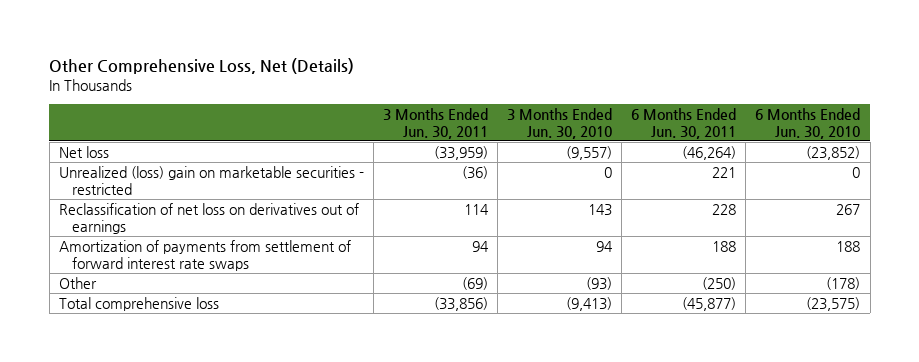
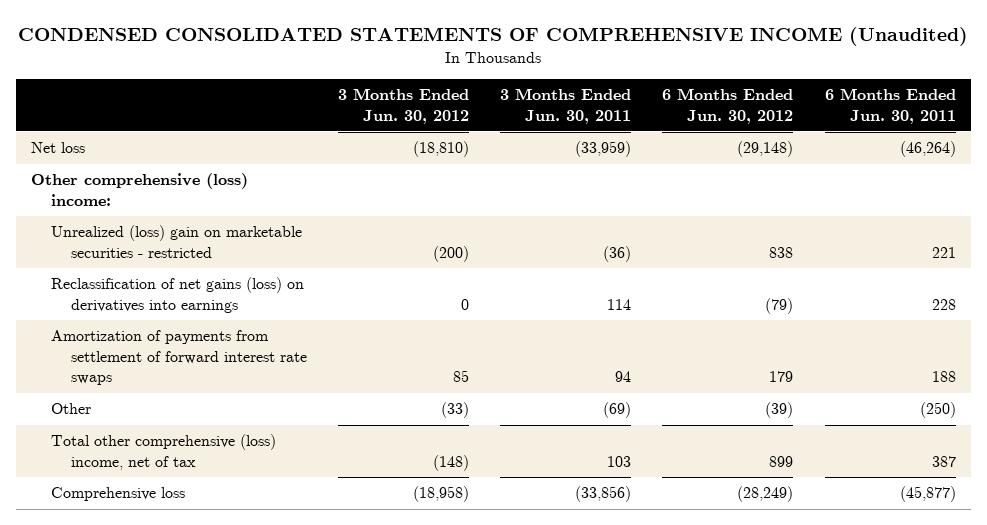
[49,57,355,74] Other Comprehensive Loss, Net (Details) -> [18,26,969,46] CONDENSED CONSOLIDATED STATEMENTS OF COMPREHENSIVE INCOME (Unaudited)
[507,107,613,139] 3 Months Ended Jun. 30, 2010 -> none
[755,107,861,139] 6 Months Ended Jun. 30, 2010 -> none
none -> [337,88,469,124] 3 Months Ended Jun. 30, 2012
none -> [662,88,794,124] 6 Months Ended Jun. 30, 2012
none -> [31,173,249,206] Other comprehensive (loss) income:
[58,203,359,234] Reclassification of net loss on derivatives out of earnings -> [50,277,304,313] Reclassification of net gains (loss) on derivatives into earnings
[58,297,219,312] Total comprehensive loss -> [50,434,276,470] Total other comprehensive (loss) income, net of tax
[433,297,488,312] (33,856) -> [607,455,632,467] 103
[682,297,737,312] (45,877) -> [931,455,956,467] 387
none -> [50,487,185,502] Comprehensive loss

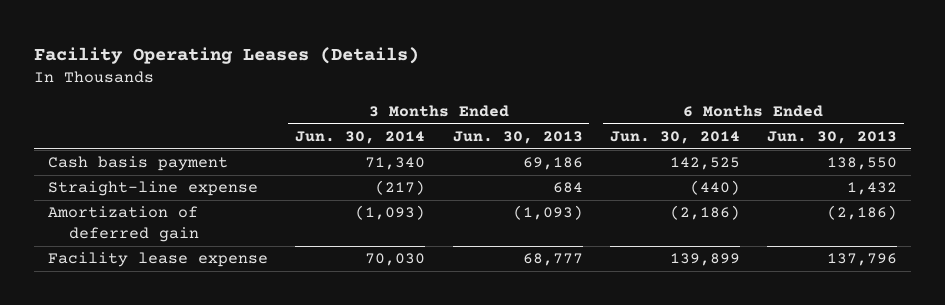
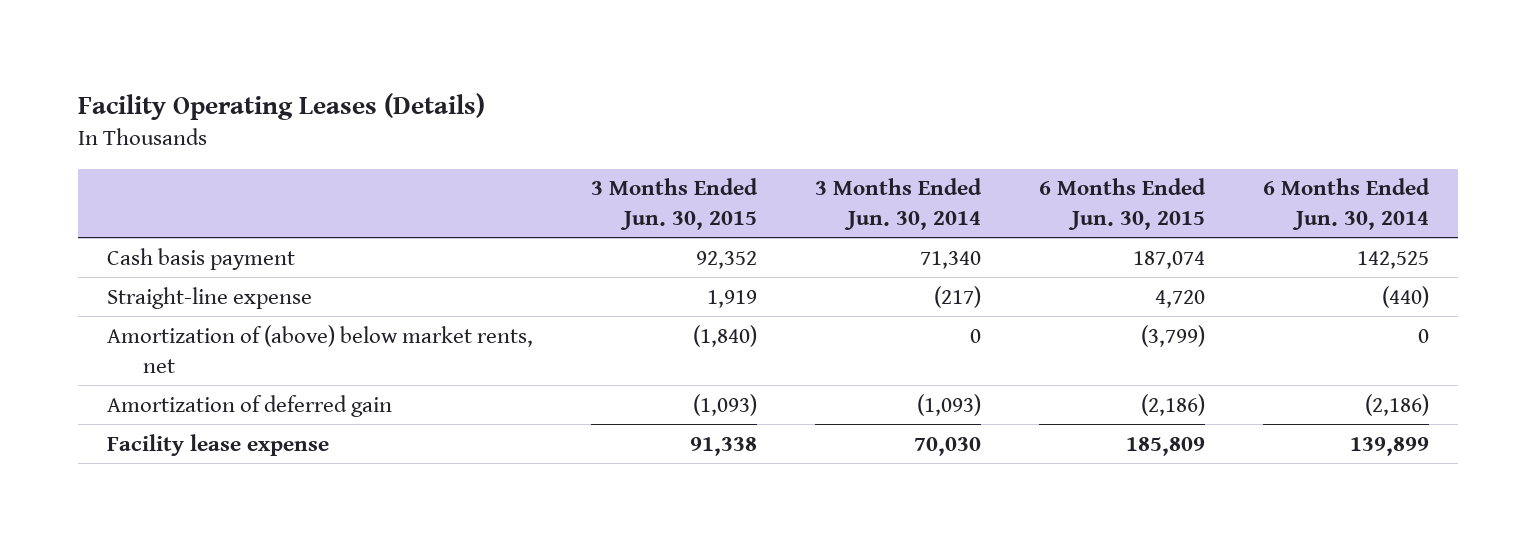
[452,130,583,144] Jun. 30, 2013 -> none
[767,130,898,144] Jun. 30, 2013 -> none
none -> [590,178,758,231] 3 Months Ended Jun. 30, 2015
none -> [1038,178,1206,231] 6 Months Ended Jun. 30, 2015
none -> [106,324,533,373] Amortization of (above) below market rents, net

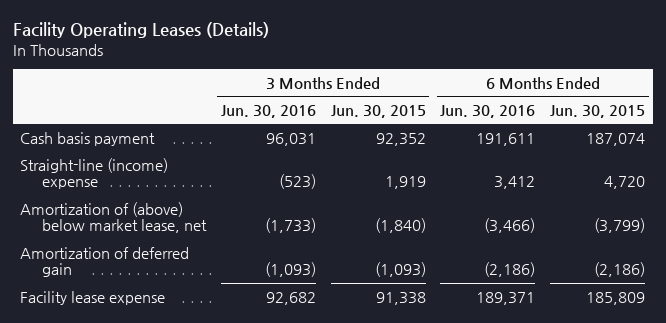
[814,178,982,231] 3 Months Ended Jun. 30, 2014 -> none
[1262,178,1430,231] 6 Months Ended Jun. 30, 2014 -> none
none -> [220,104,316,118] Jun. 30, 2016
none -> [440,104,536,118] Jun. 30, 2016
[106,286,312,309] Straight-line expense -> [20,157,169,190] Straight-line (income) expense
[106,324,533,373] Amortization of (above) below market rents, net -> [20,201,207,234] Amortization of (above) below market lease, net

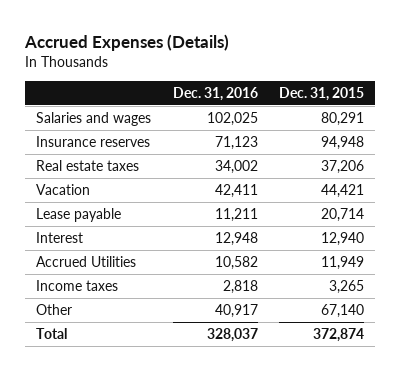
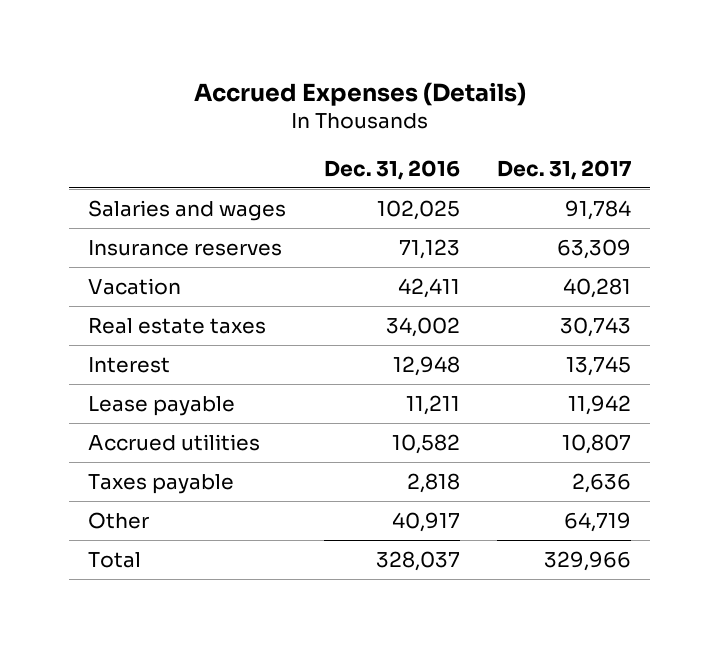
[279,87,365,102] Dec. 31, 2015 -> none
none -> [497,159,632,180] Dec. 31, 2017
[36,160,140,172] Real estate taxes -> [87,316,266,334] Real estate taxes
[36,208,122,223] Lease payable -> [87,395,235,416] Lease payable
[36,256,137,268] Accrued Utilities -> [87,433,260,451] Accrued utilities
[36,280,119,292] Income taxes -> [87,473,234,494] Taxes payable

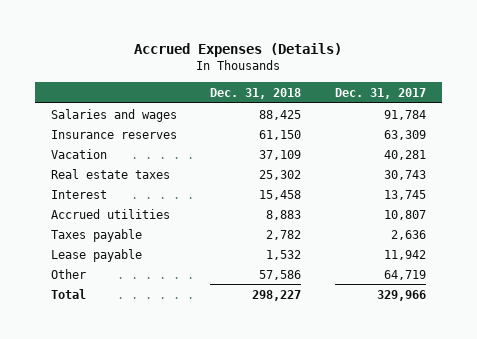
[323,159,460,180] Dec. 31, 2016 -> none
none -> [210,87,302,99] Dec. 31, 2018
[87,395,235,416] Lease payable -> [51,248,143,262] Lease payable

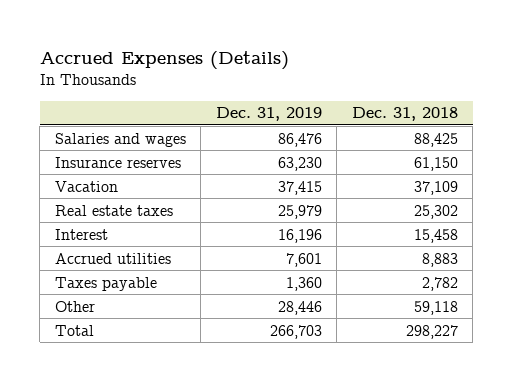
[334,87,426,99] Dec. 31, 2017 -> none
none -> [215,107,322,122] Dec. 31, 2019
[51,248,143,262] Lease payable -> none
[259,269,302,280] 57,586 -> [413,300,458,315] 59,118

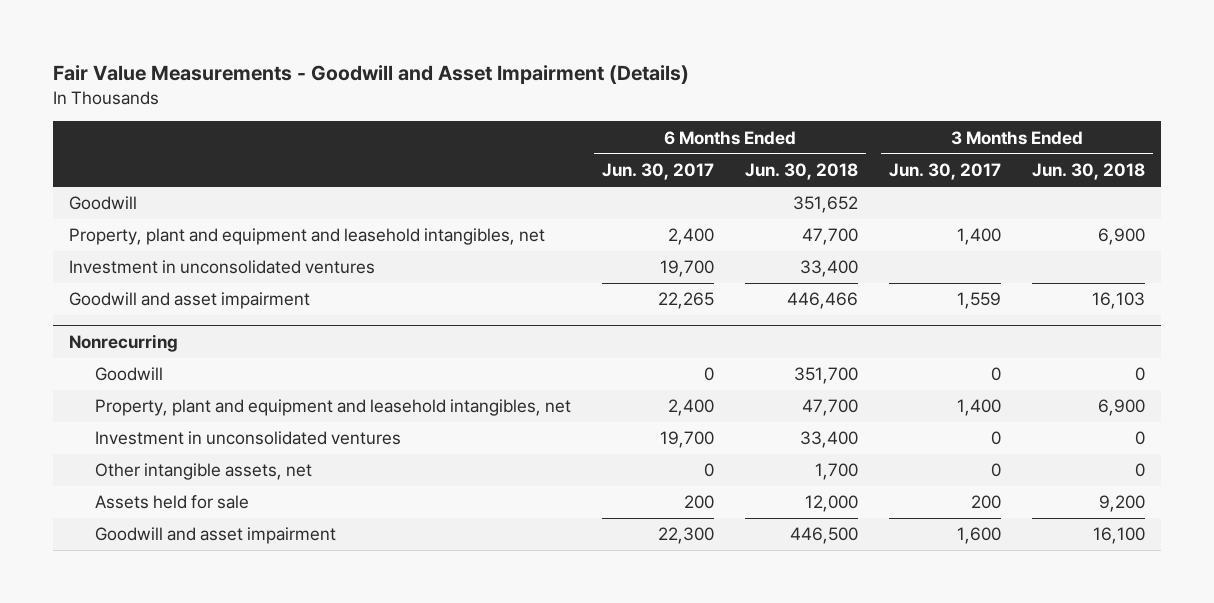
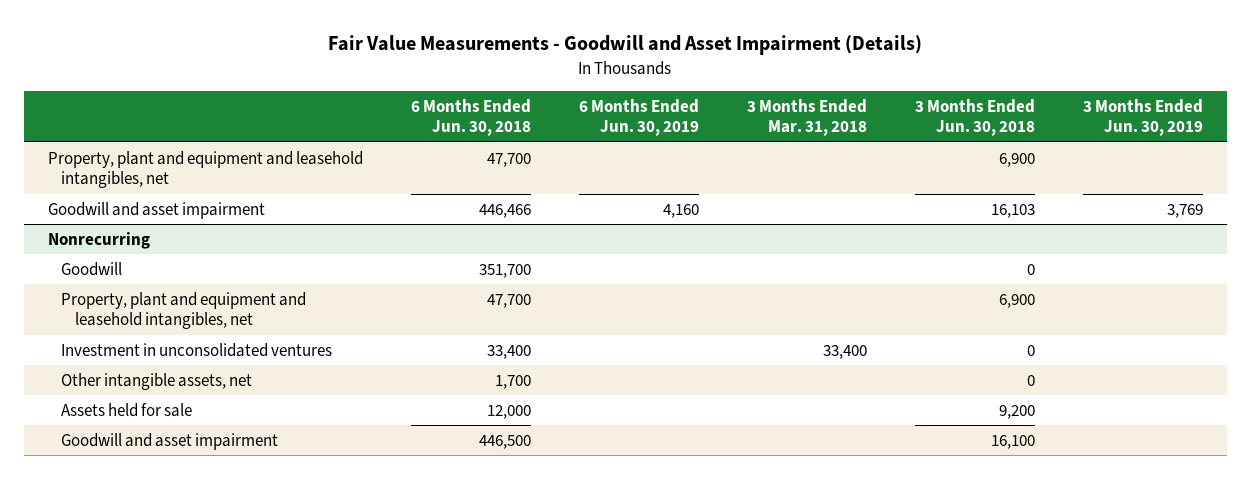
[601,163,714,181] Jun. 30, 2017 -> none
[889,163,1002,181] Jun. 30, 2017 -> none
none -> [578,98,699,137] 6 Months Ended Jun. 30, 2019
none -> [746,98,867,137] 3 Months Ended Mar. 31, 2018
none -> [1083,98,1204,137] 3 Months Ended Jun. 30, 2019
[68,196,137,211] Goodwill -> none
[68,260,375,275] Investment in unconsolidated ventures -> none

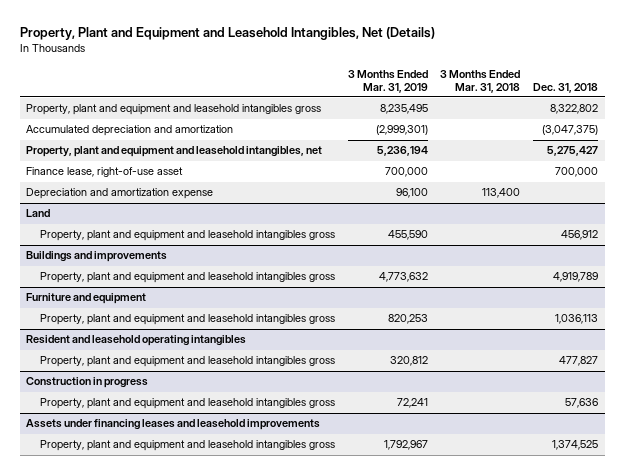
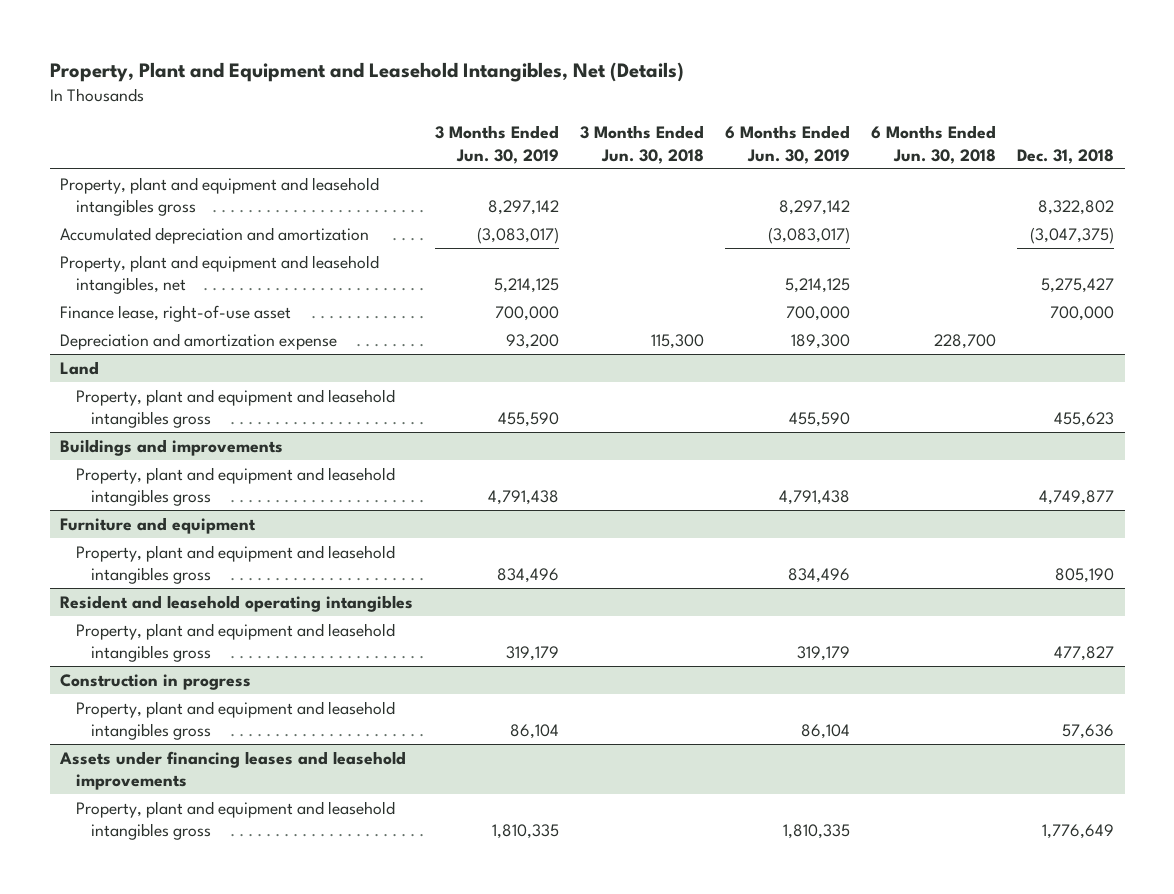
[347,69,428,93] 3 Months Ended Mar. 31, 2019 -> none
[440,69,521,93] 3 Months Ended Mar. 31, 2018 -> none
none -> [434,125,559,164] 3 Months Ended Jun. 30, 2019
none -> [579,125,704,164] 3 Months Ended Jun. 30, 2018
none -> [724,125,850,164] 6 Months Ended Jun. 30, 2019
none -> [870,125,996,164] 6 Months Ended Jun. 30, 2018
[561,230,599,241] 456,912 -> [1053,412,1114,428] 455,623
[553,272,599,283] 4,919,789 -> [1038,490,1114,506] 4,749,877
[555,314,599,325] 1,036,113 -> [1054,568,1114,584] 805,190
[552,440,599,451] 1,374,525 -> [1041,824,1114,840] 1,776,649

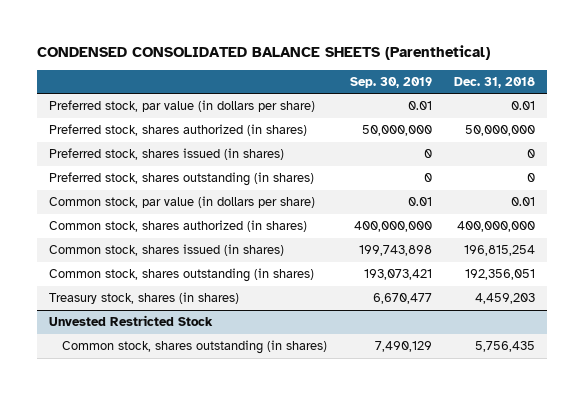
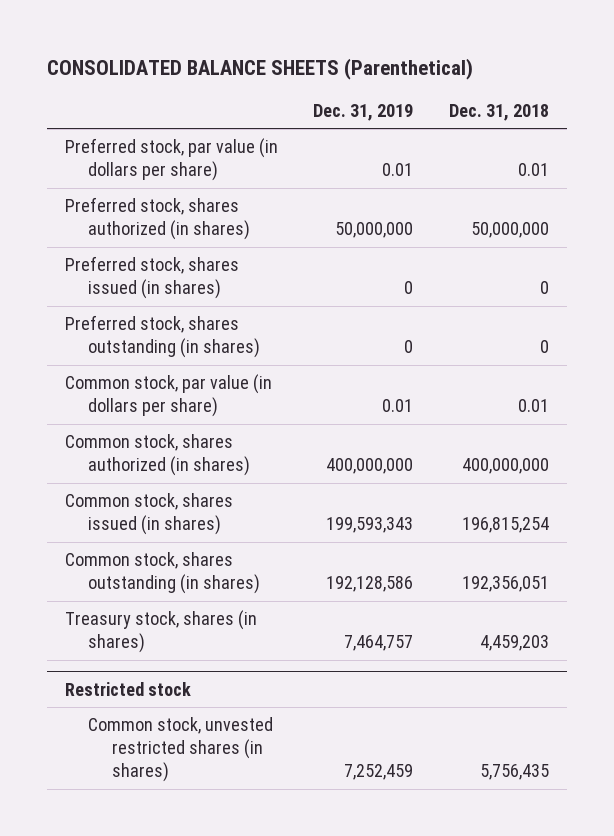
[37,45,491,61] CONDENSED CONSOLIDATED BALANCE SHEETS (Parenthetical) -> [46,57,473,80] CONSOLIDATED BALANCE SHEETS (Parenthetical)
[349,76,432,88] Sep. 30, 2019 -> none
none -> [313,103,414,121] Dec. 31, 2019
[48,315,213,327] Unvested Restricted Stock -> [64,681,191,696] Restricted stock
[61,340,327,355] Common stock, shares outstanding (in shares) -> [88,717,274,783] Common stock, unvested restricted shares (in shares)

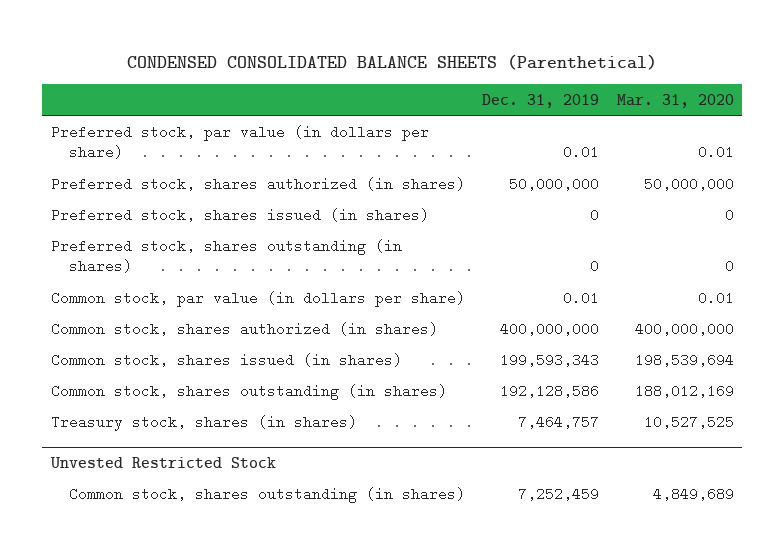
[46,57,473,80] CONSOLIDATED BALANCE SHEETS (Parenthetical) -> [127,53,658,70] CONDENSED CONSOLIDATED BALANCE SHEETS (Parenthetical)
[448,103,549,121] Dec. 31, 2018 -> none
none -> [616,93,734,108] Mar. 31, 2020
[64,681,191,696] Restricted stock -> [49,456,276,468] Unvested Restricted Stock
[88,717,274,783] Common stock, unvested restricted shares (in shares) -> [69,486,466,503] Common stock, shares outstanding (in shares)

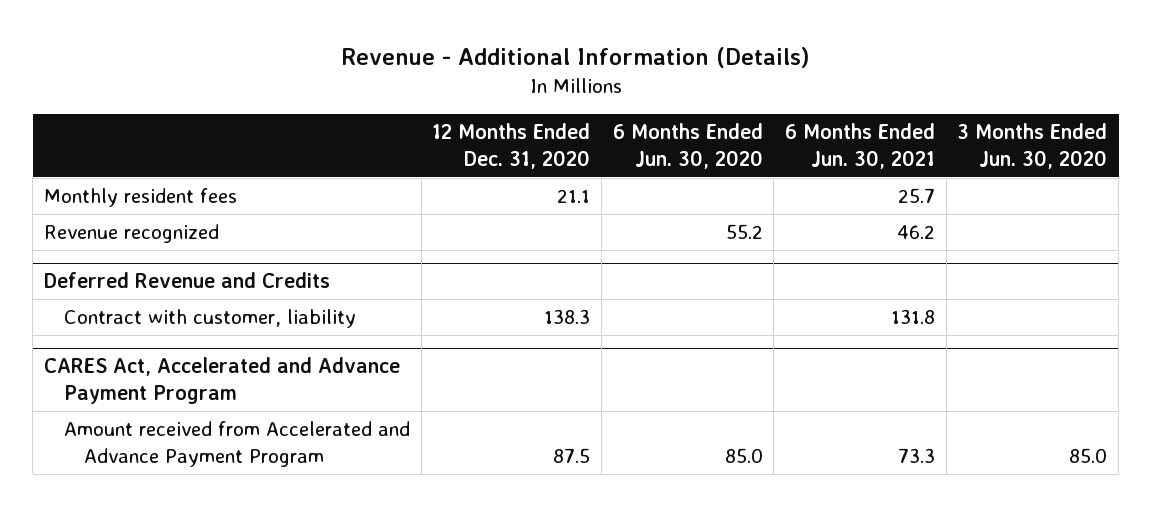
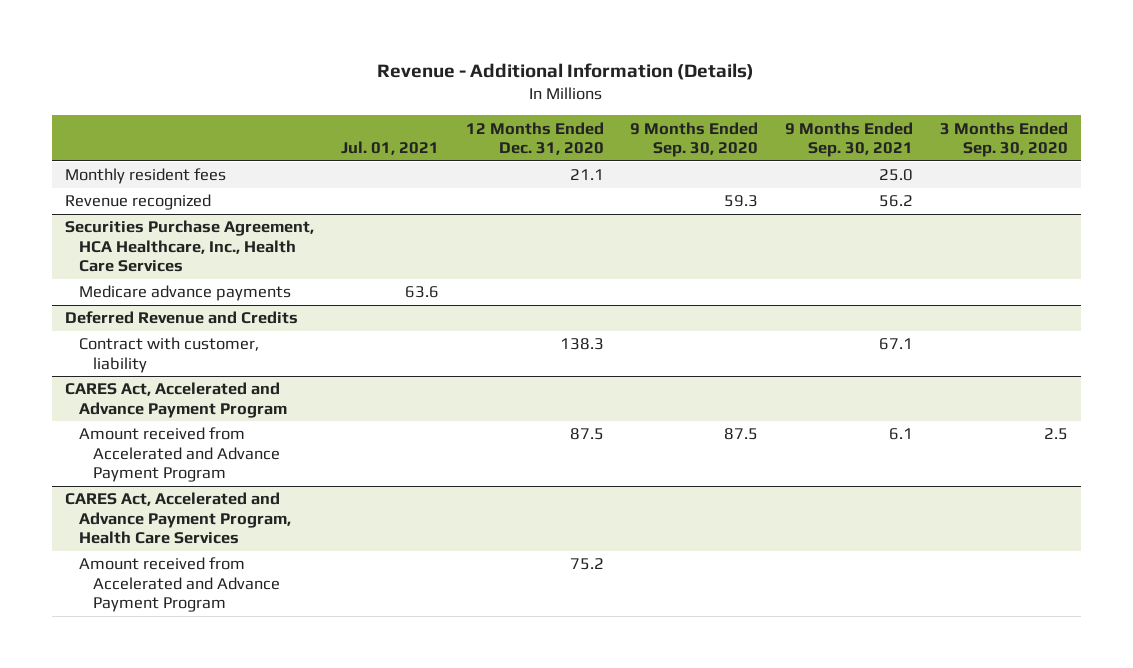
[612,123,763,169] 6 Months Ended Jun. 30, 2020 -> none
[785,123,936,169] 6 Months Ended Jun. 30, 2021 -> none
[957,123,1108,169] 3 Months Ended Jun. 30, 2020 -> none
none -> [340,141,439,156] Jul. 01, 2021
none -> [630,121,759,158] 9 Months Ended Sep. 30, 2020
none -> [785,121,914,158] 9 Months Ended Sep. 30, 2021
none -> [939,121,1068,158] 3 Months Ended Sep. 30, 2020
none -> [65,220,315,273] Securities Purchase Agreement, HCA Healthcare, Inc., Health Care Services
none -> [78,285,291,302] Medicare advance payments
none -> [65,492,291,545] CARES Act, Accelerated and Advance Payment Program, Health Care Services
none -> [78,557,280,613] Amount received from Accelerated and Advance Payment Program

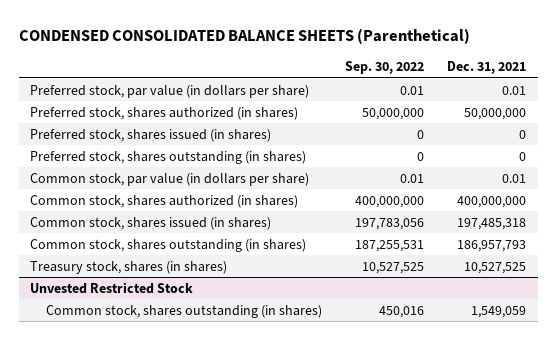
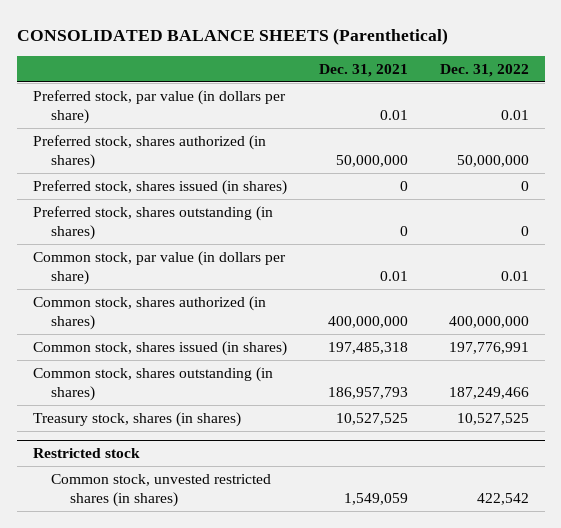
[18,27,470,44] CONDENSED CONSOLIDATED BALANCE SHEETS (Parenthetical) -> [16,27,448,45] CONSOLIDATED BALANCE SHEETS (Parenthetical)
[345,61,425,75] Sep. 30, 2022 -> none
none -> [439,63,529,77] Dec. 31, 2022
[30,281,194,294] Unvested Restricted Stock -> [32,448,140,459] Restricted stock
[46,304,323,318] Common stock, shares outstanding (in shares) -> [51,473,272,507] Common stock, unvested restricted shares (in shares)

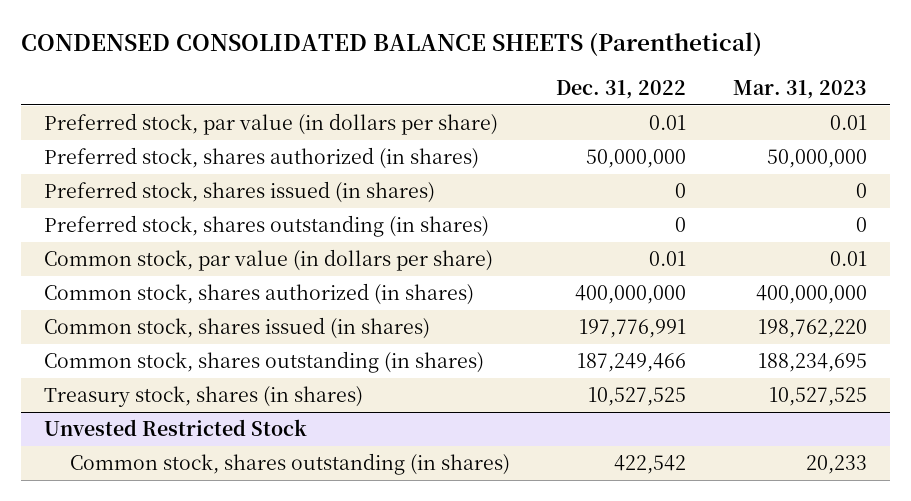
[16,27,448,45] CONSOLIDATED BALANCE SHEETS (Parenthetical) -> [20,31,762,56] CONDENSED CONSOLIDATED BALANCE SHEETS (Parenthetical)
[318,63,408,77] Dec. 31, 2021 -> none
none -> [732,79,867,99] Mar. 31, 2023
[32,448,140,459] Restricted stock -> [43,419,307,437] Unvested Restricted Stock
[51,473,272,507] Common stock, unvested restricted shares (in shares) -> [69,453,510,476] Common stock, shares outstanding (in shares)

